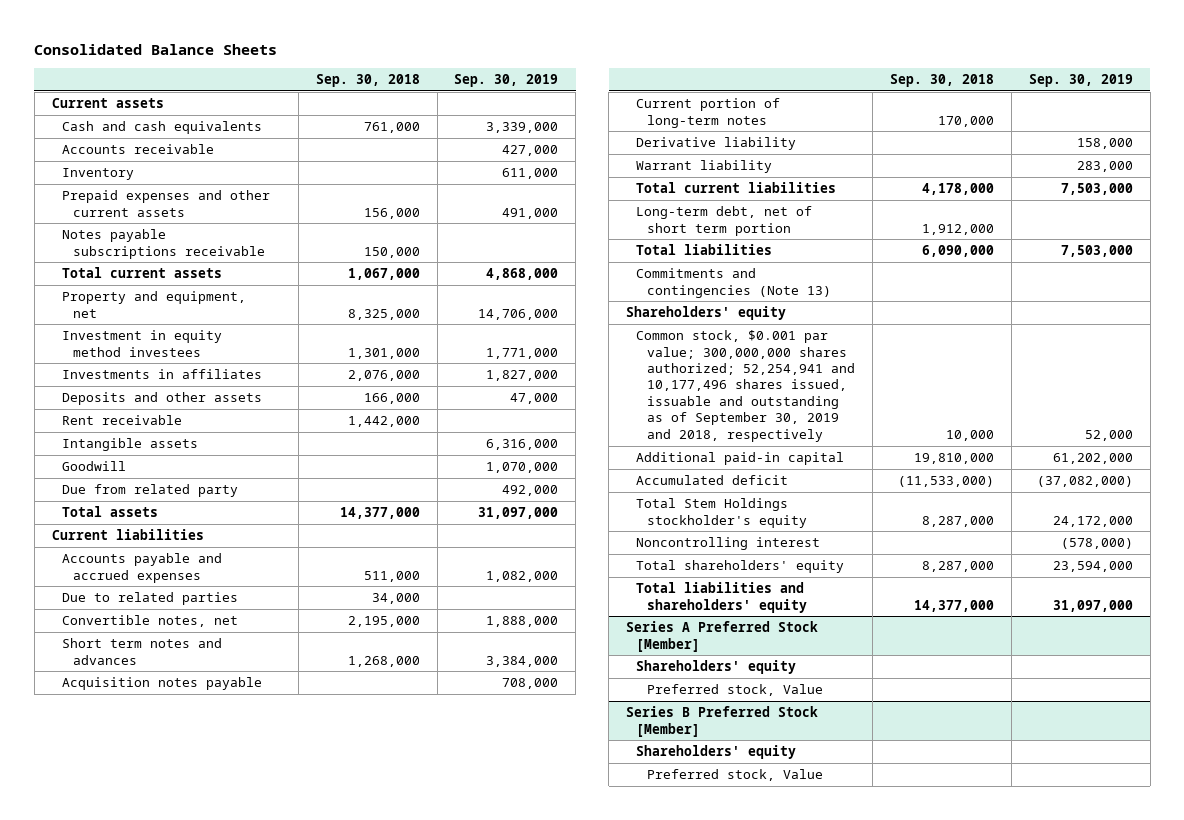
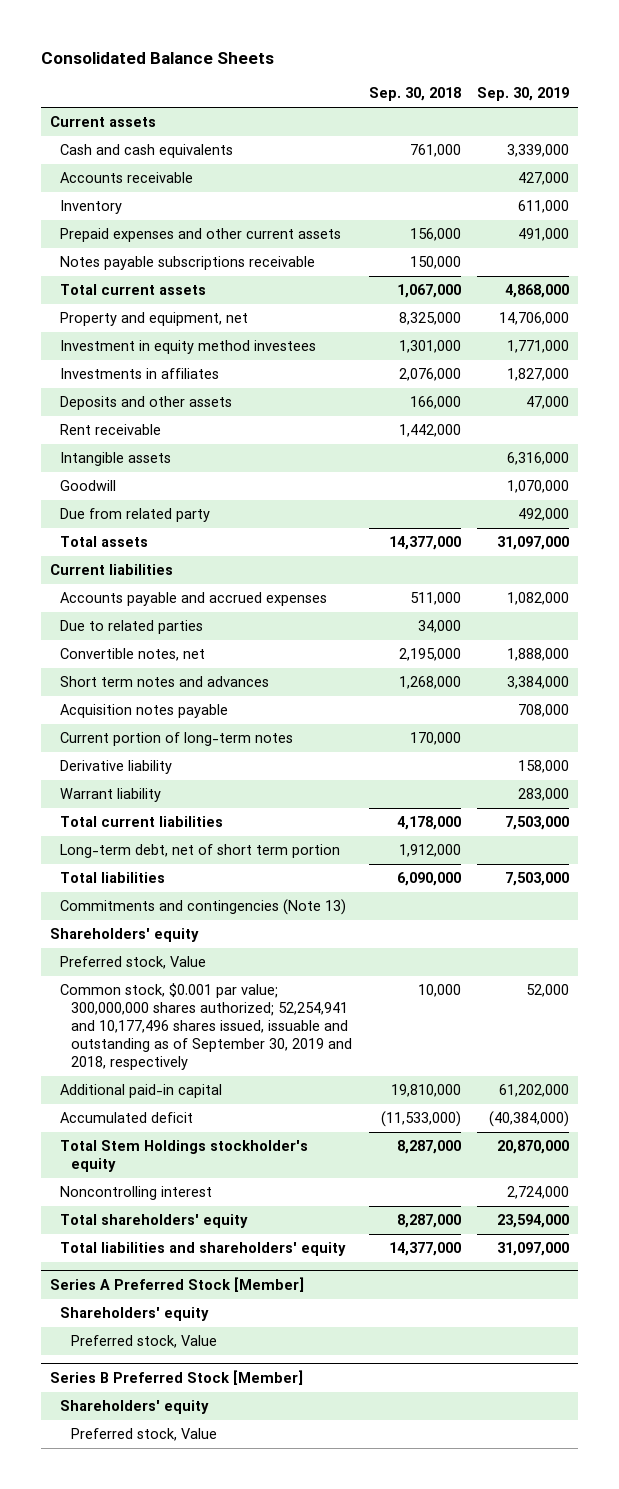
none -> [60,956,207,970] Preferred stock, Value
[1036,476,1133,488] (37,082,000) -> [489,1111,570,1128] (40,384,000)
[1052,515,1133,527] 24,172,000 -> [497,1140,570,1155] 20,870,000
[1060,538,1133,550] (578,000) -> [507,1186,570,1200] 2,724,000

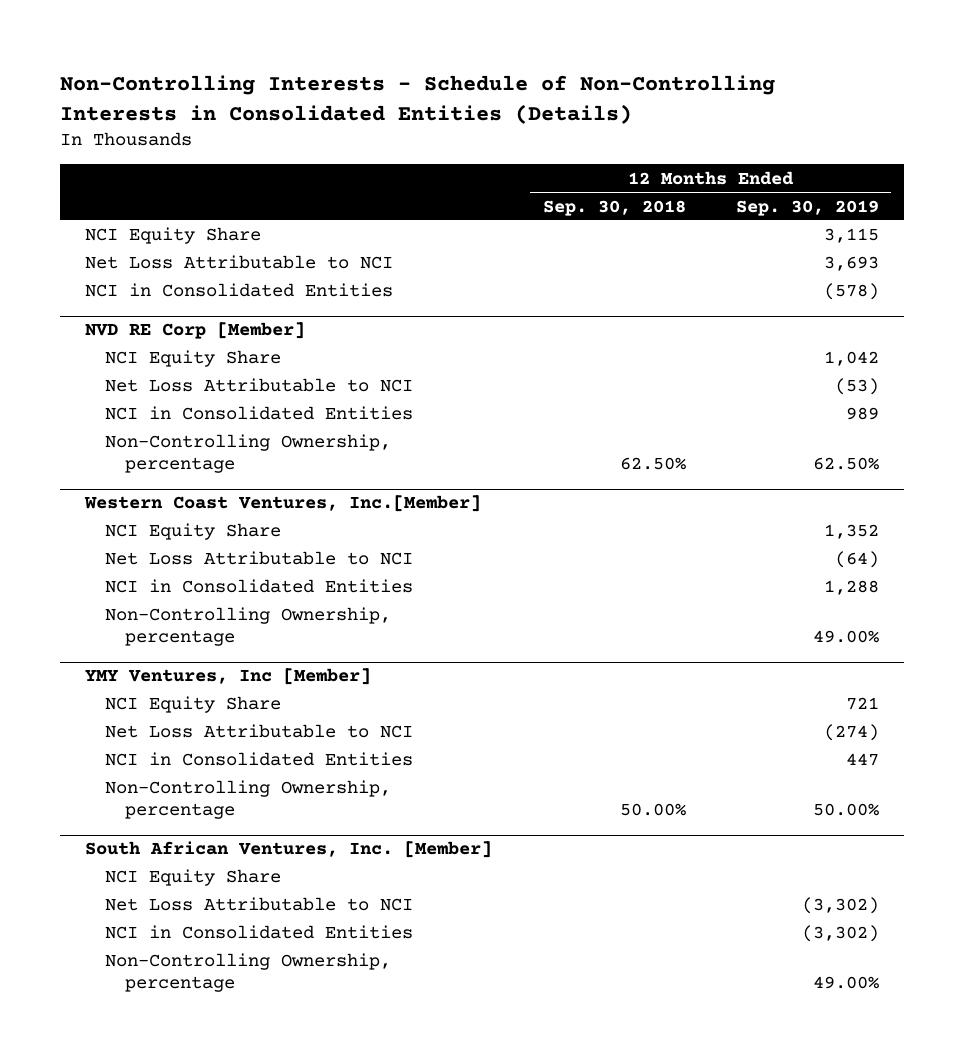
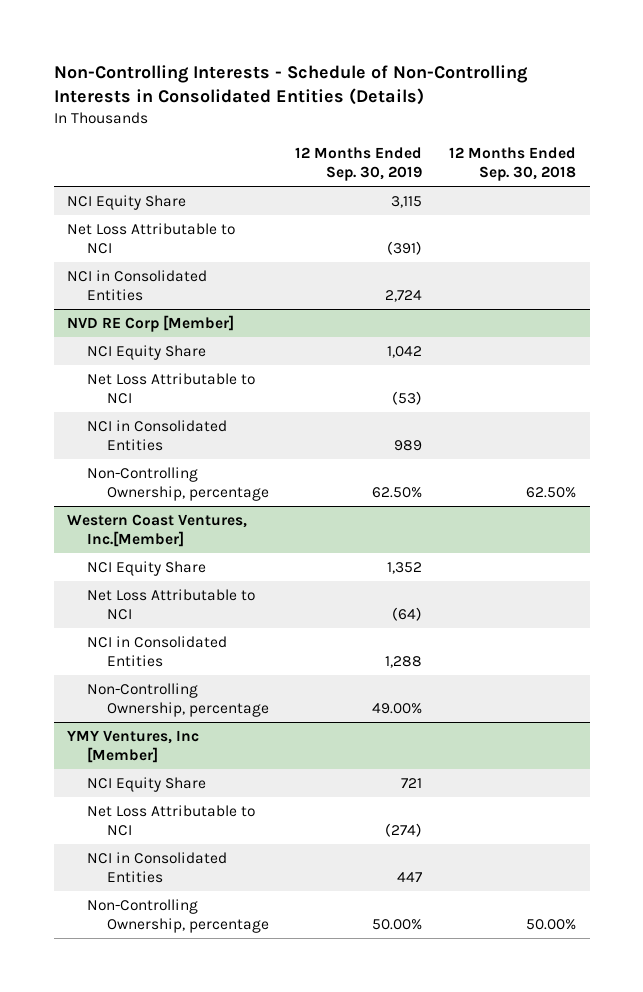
[823,256,879,272] 3,693 -> [387,240,423,255] (391)
[823,283,879,301] (578) -> [385,289,423,302] 2,724
[85,841,493,859] South African Ventures, Inc. [Member] -> none
[104,869,281,887] NCI Equity Share -> none
[104,897,413,912] Net Loss Attributable to NCI -> none
[104,925,413,940] NCI in Consolidated Entities -> none
[104,953,391,993] Non-Controlling Ownership, percentage -> none

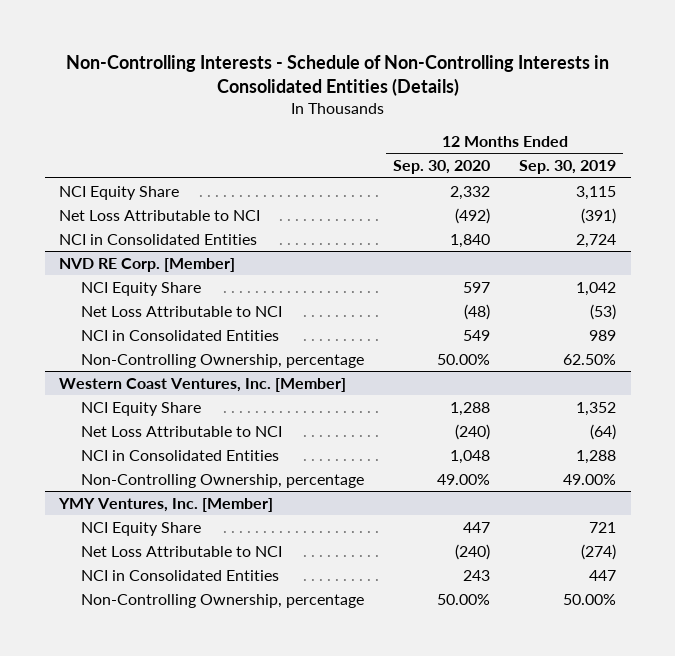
[449,147,577,181] 12 Months Ended Sep. 30, 2018 -> none
none -> [393,160,491,175] Sep. 30, 2020
[67,315,235,333] NVD RE Corp [Member] -> [59,257,236,272] NVD RE Corp. [Member]
[67,514,248,547] Western Coast Ventures, Inc.[Member] -> [59,377,347,392] Western Coast Ventures, Inc. [Member]
[67,730,200,763] YMY Ventures, Inc [Member] -> [58,497,274,512] YMY Ventures, Inc. [Member]

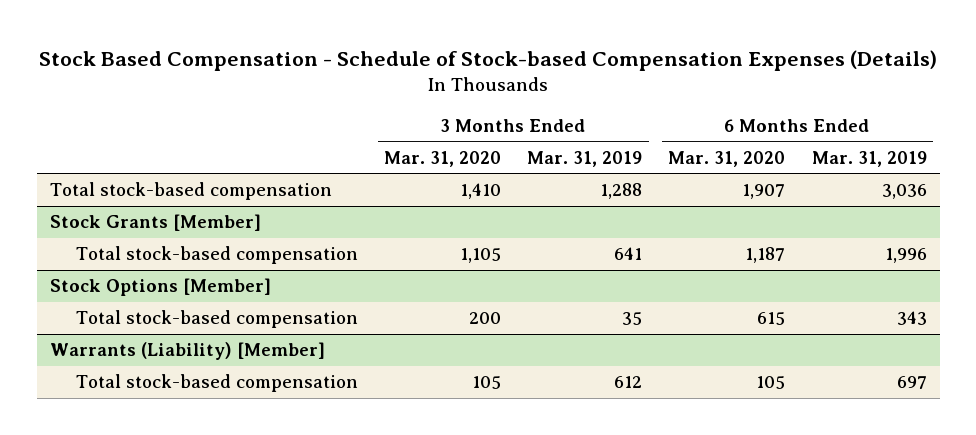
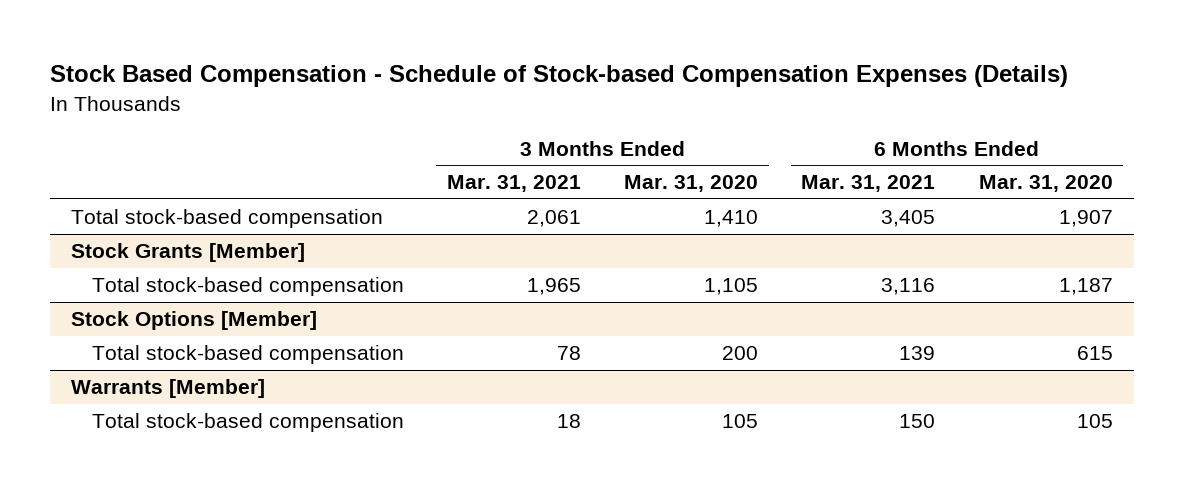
[527,150,643,167] Mar. 31, 2019 -> none
[811,150,927,167] Mar. 31, 2019 -> none
none -> [447,175,582,193] Mar. 31, 2021
none -> [801,175,936,193] Mar. 31, 2021
[49,342,325,361] Warrants (Liability) [Member] -> [71,379,266,399] Warrants [Member]

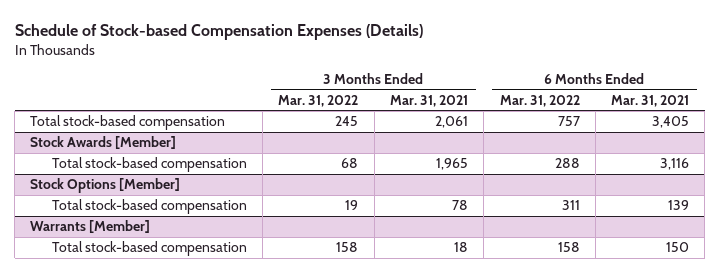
[49,65,1068,88] Stock Based Compensation - Schedule of Stock-based Compensation Expenses (Details) -> [14,24,423,41] Schedule of Stock-based Compensation Expenses (Details)
[624,175,759,193] Mar. 31, 2020 -> none
[978,175,1113,193] Mar. 31, 2020 -> none
none -> [278,94,359,107] Mar. 31, 2022
none -> [499,94,580,107] Mar. 31, 2022
[71,243,306,263] Stock Grants [Member] -> [30,136,177,150] Stock Awards [Member]

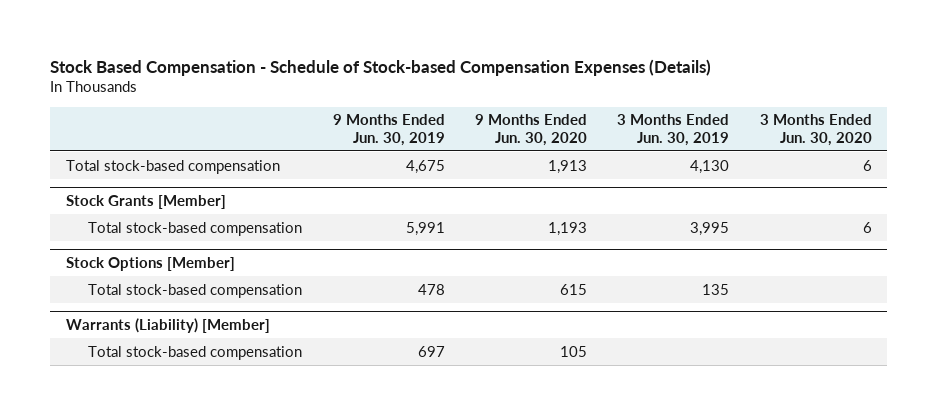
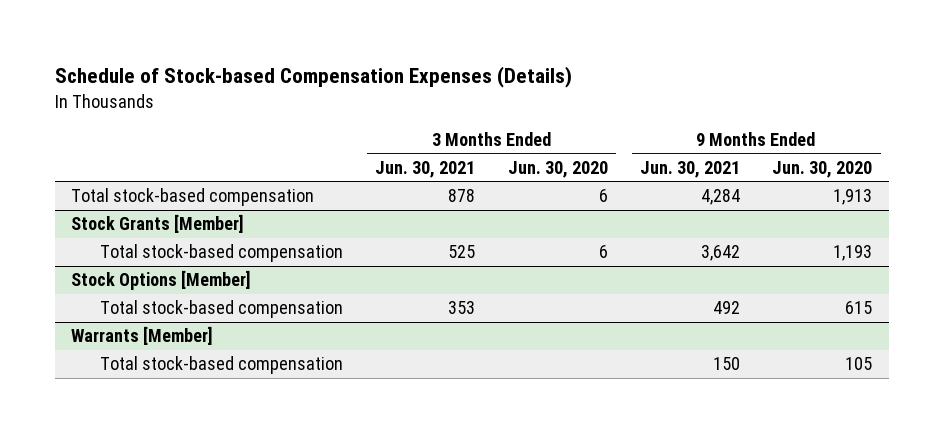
[50,58,712,76] Stock Based Compensation - Schedule of Stock-based Compensation Expenses (Details) -> [55,66,573,89] Schedule of Stock-based Compensation Expenses (Details)
[332,114,445,146] 9 Months Ended Jun. 30, 2019 -> none
[617,114,730,146] 3 Months Ended Jun. 30, 2019 -> none
none -> [375,160,476,178] Jun. 30, 2021
none -> [640,160,741,178] Jun. 30, 2021
[65,318,270,334] Warrants (Liability) [Member] -> [71,326,214,346] Warrants [Member]

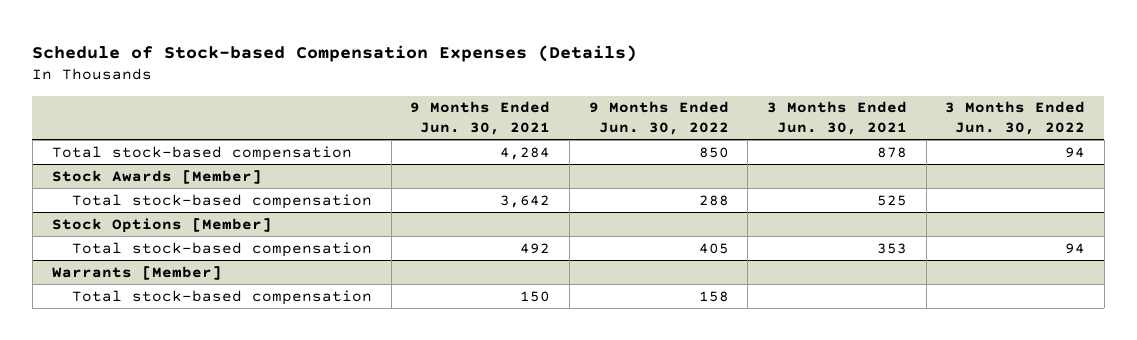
[507,160,608,178] Jun. 30, 2020 -> none
[772,160,873,178] Jun. 30, 2020 -> none
none -> [588,101,729,135] 9 Months Ended Jun. 30, 2022
none -> [945,101,1086,135] 3 Months Ended Jun. 30, 2022
[71,214,245,234] Stock Grants [Member] -> [51,169,262,184] Stock Awards [Member]

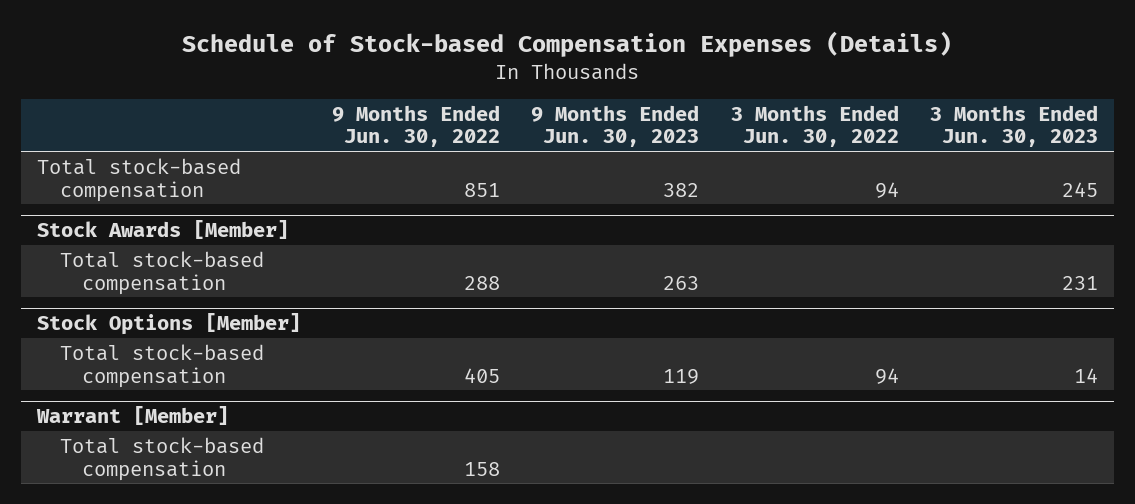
[410,101,551,135] 9 Months Ended Jun. 30, 2021 -> none
[766,101,907,135] 3 Months Ended Jun. 30, 2021 -> none
none -> [531,104,700,148] 9 Months Ended Jun. 30, 2023
none -> [930,104,1099,148] 3 Months Ended Jun. 30, 2023
[698,146,729,158] 850 -> [464,182,501,197] 851
[51,265,222,280] Warrants [Member] -> [35,406,229,426] Warrant [Member]

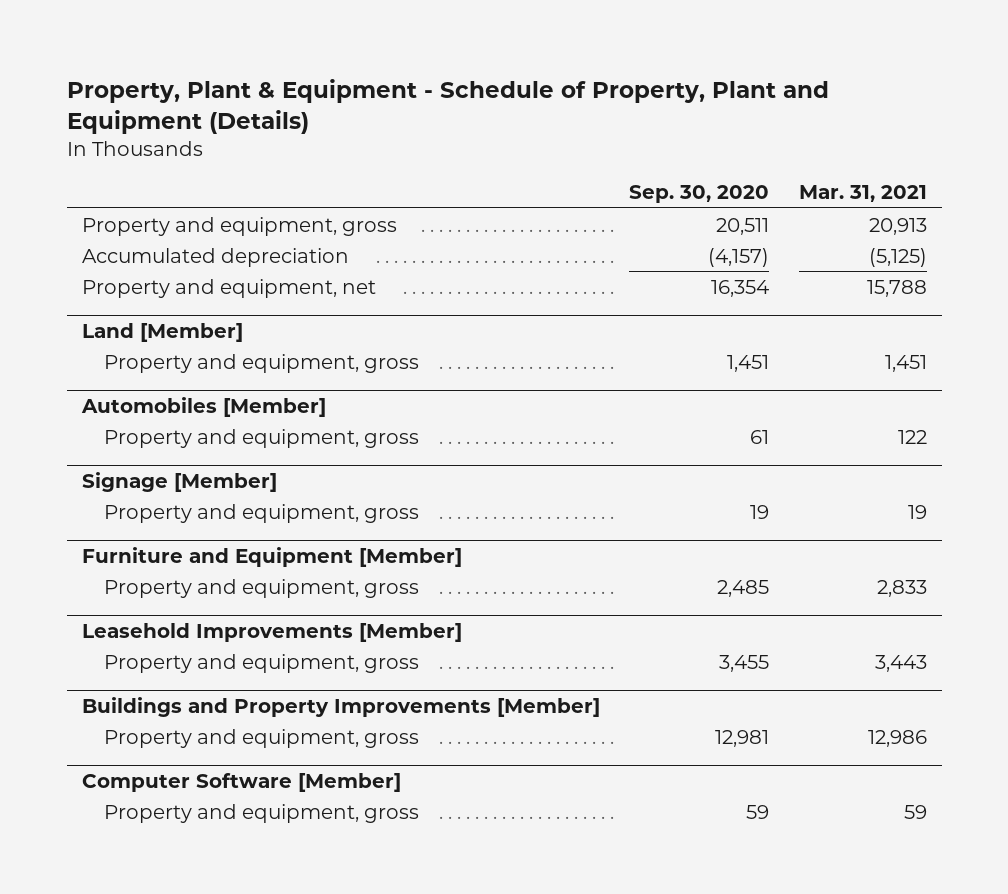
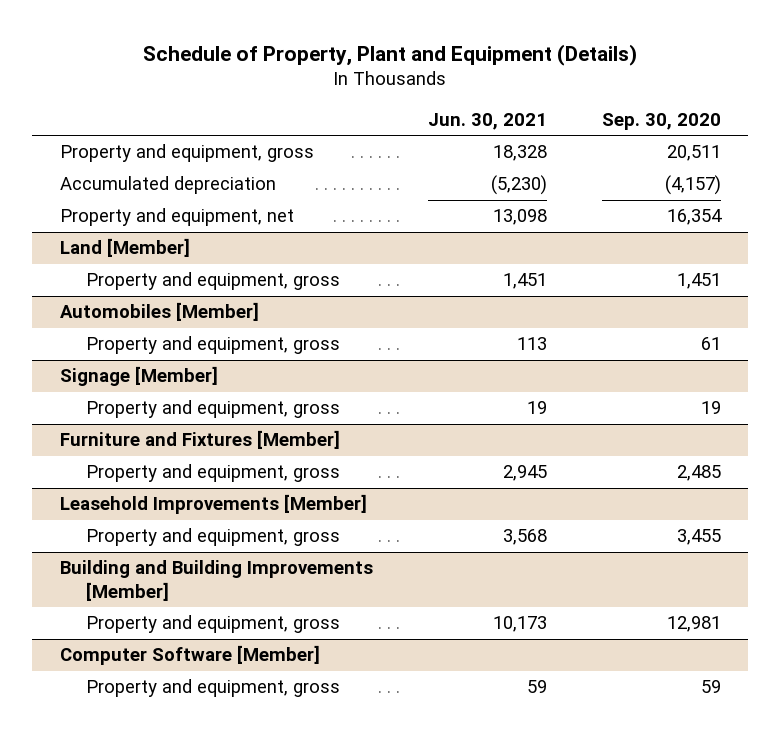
[66,78,829,135] Property, Plant & Equipment - Schedule of Property, Plant and Equipment (Details) -> [143,43,638,66] Schedule of Property, Plant and Equipment (Details)
[798,185,927,203] Mar. 31, 2021 -> none
none -> [427,113,547,131] Jun. 30, 2021
[81,546,462,567] Furniture and Equipment [Member] -> [59,430,340,450] Furniture and Fixtures [Member]
[81,696,600,717] Buildings and Property Improvements [Member] -> [59,560,373,601] Building and Building Improvements [Member]

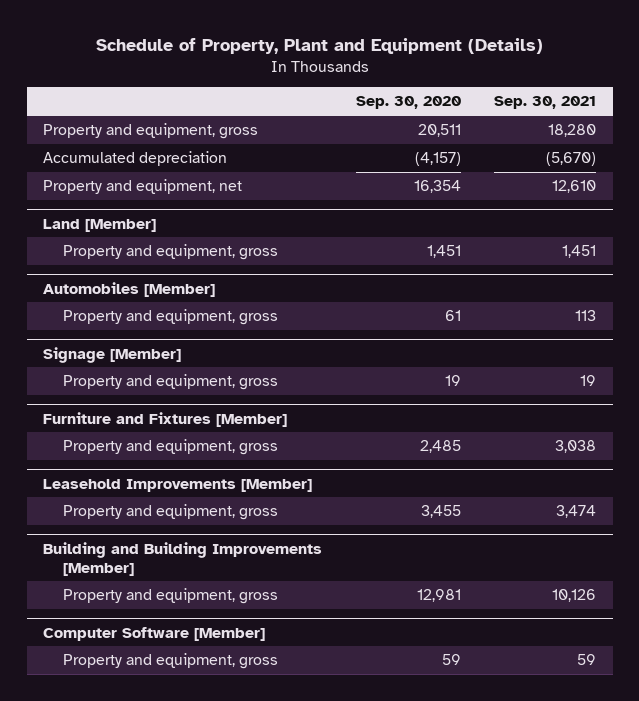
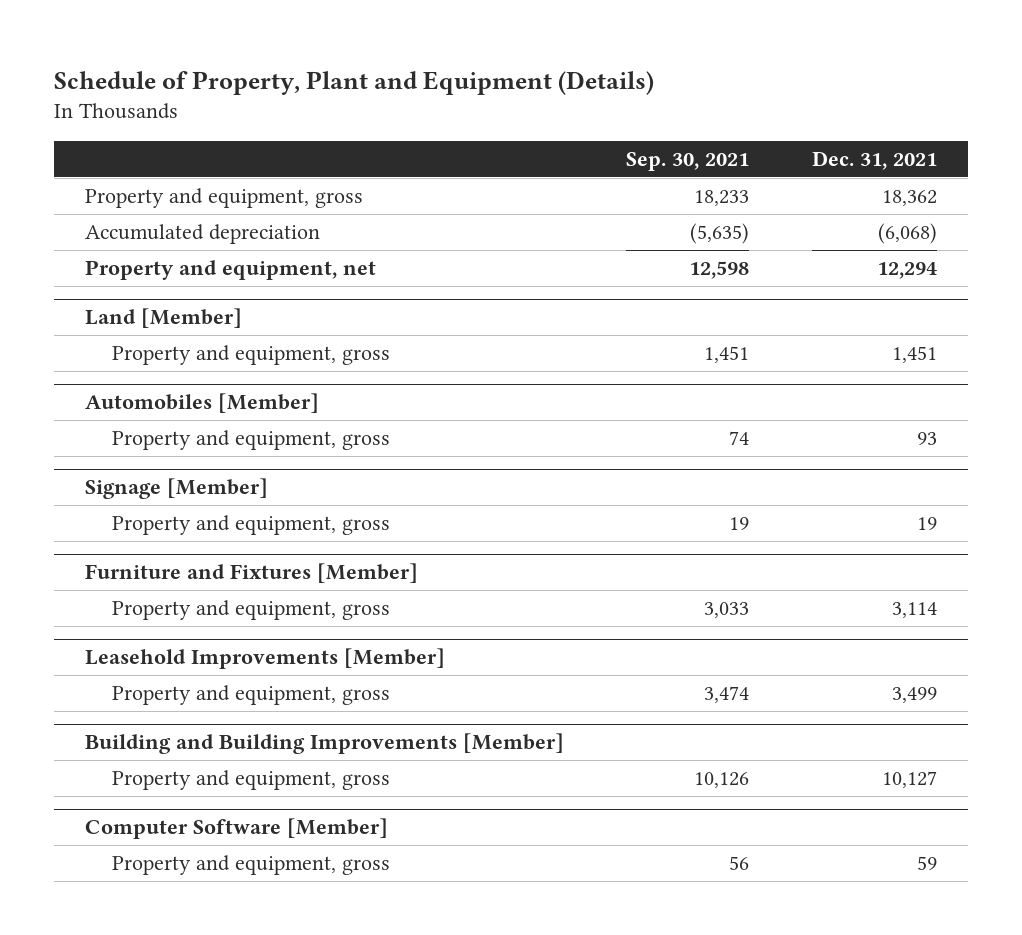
[355,96,461,110] Sep. 30, 2020 -> none
none -> [811,150,937,170] Dec. 31, 2021
[547,124,596,138] 18,280 -> [694,190,750,207] 18,233
[545,152,596,167] (5,670) -> [690,223,750,245] (5,635)
[551,180,596,194] 12,610 -> [689,261,750,280] 12,598
[574,310,596,322] 113 -> [729,431,750,446] 74
[554,440,596,454] 3,038 -> [704,602,750,619] 3,033
[576,654,596,666] 59 -> [729,856,750,871] 56

